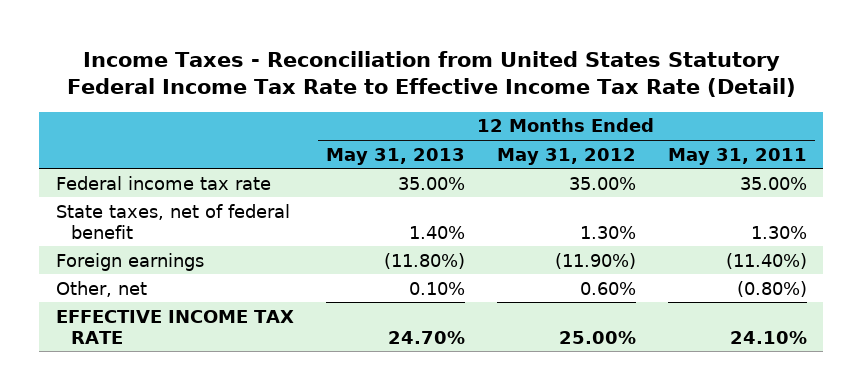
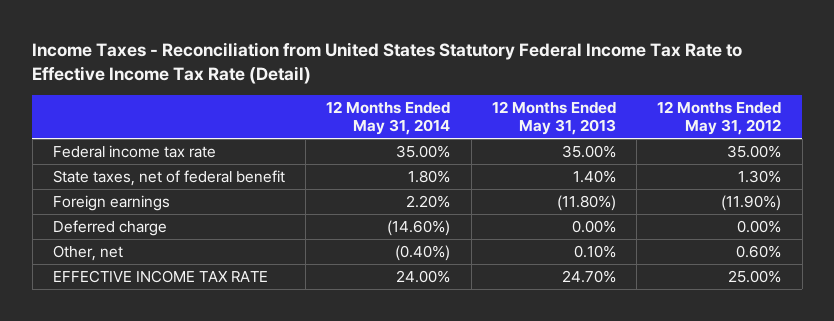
[667,147,807,165] May 31, 2011 -> none
none -> [326,101,451,136] 12 Months Ended May 31, 2014
none -> [52,220,167,237] Deferred charge

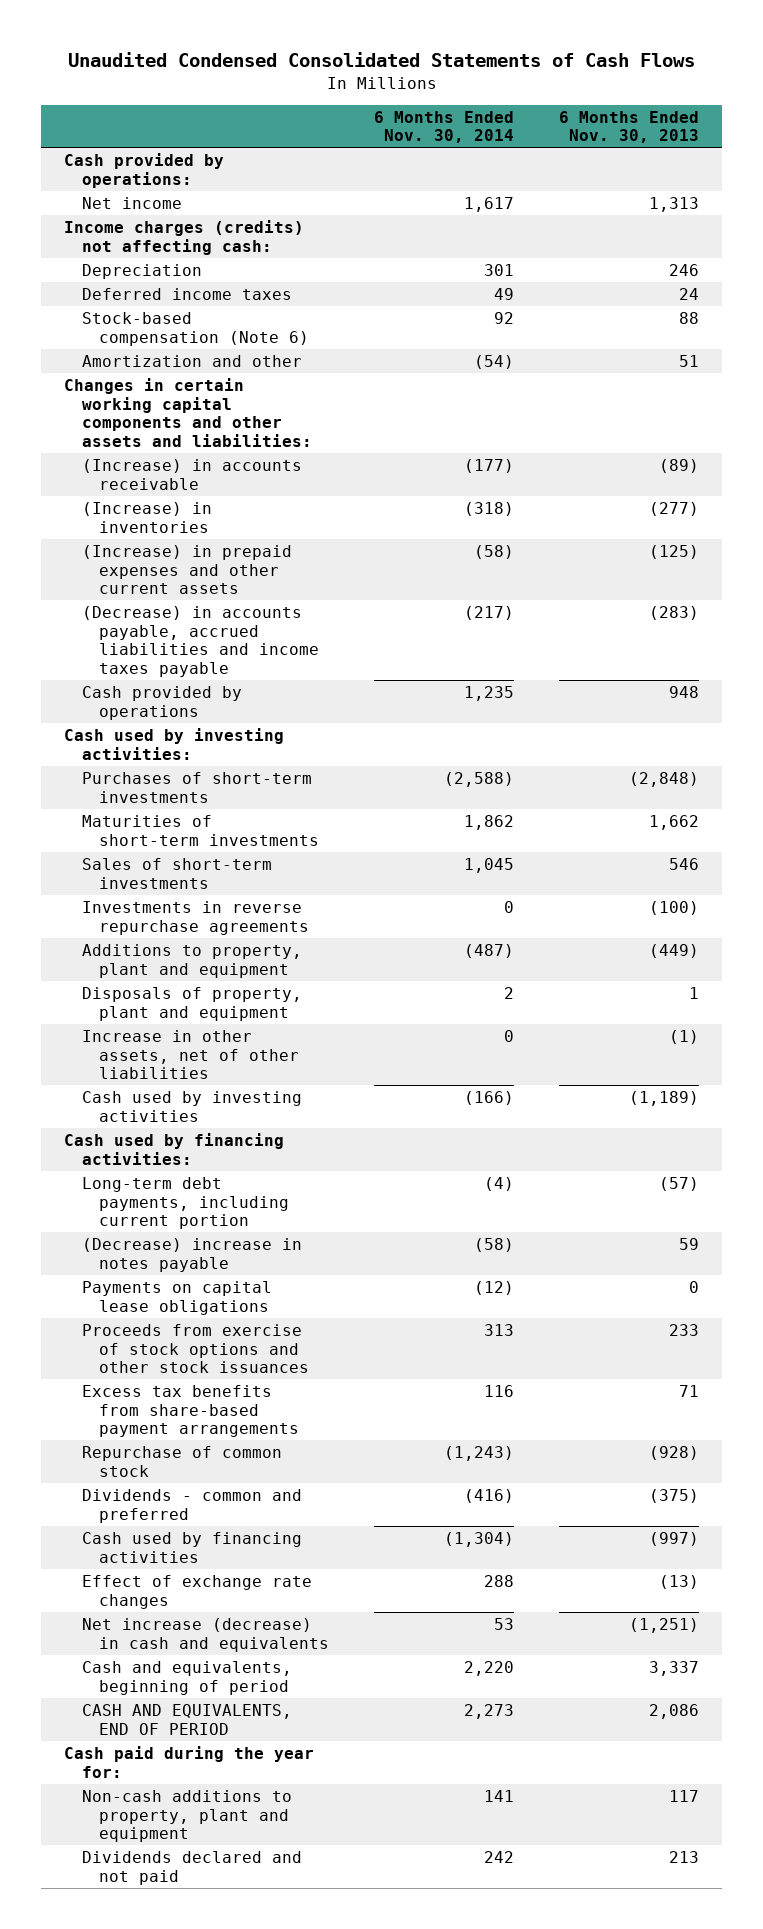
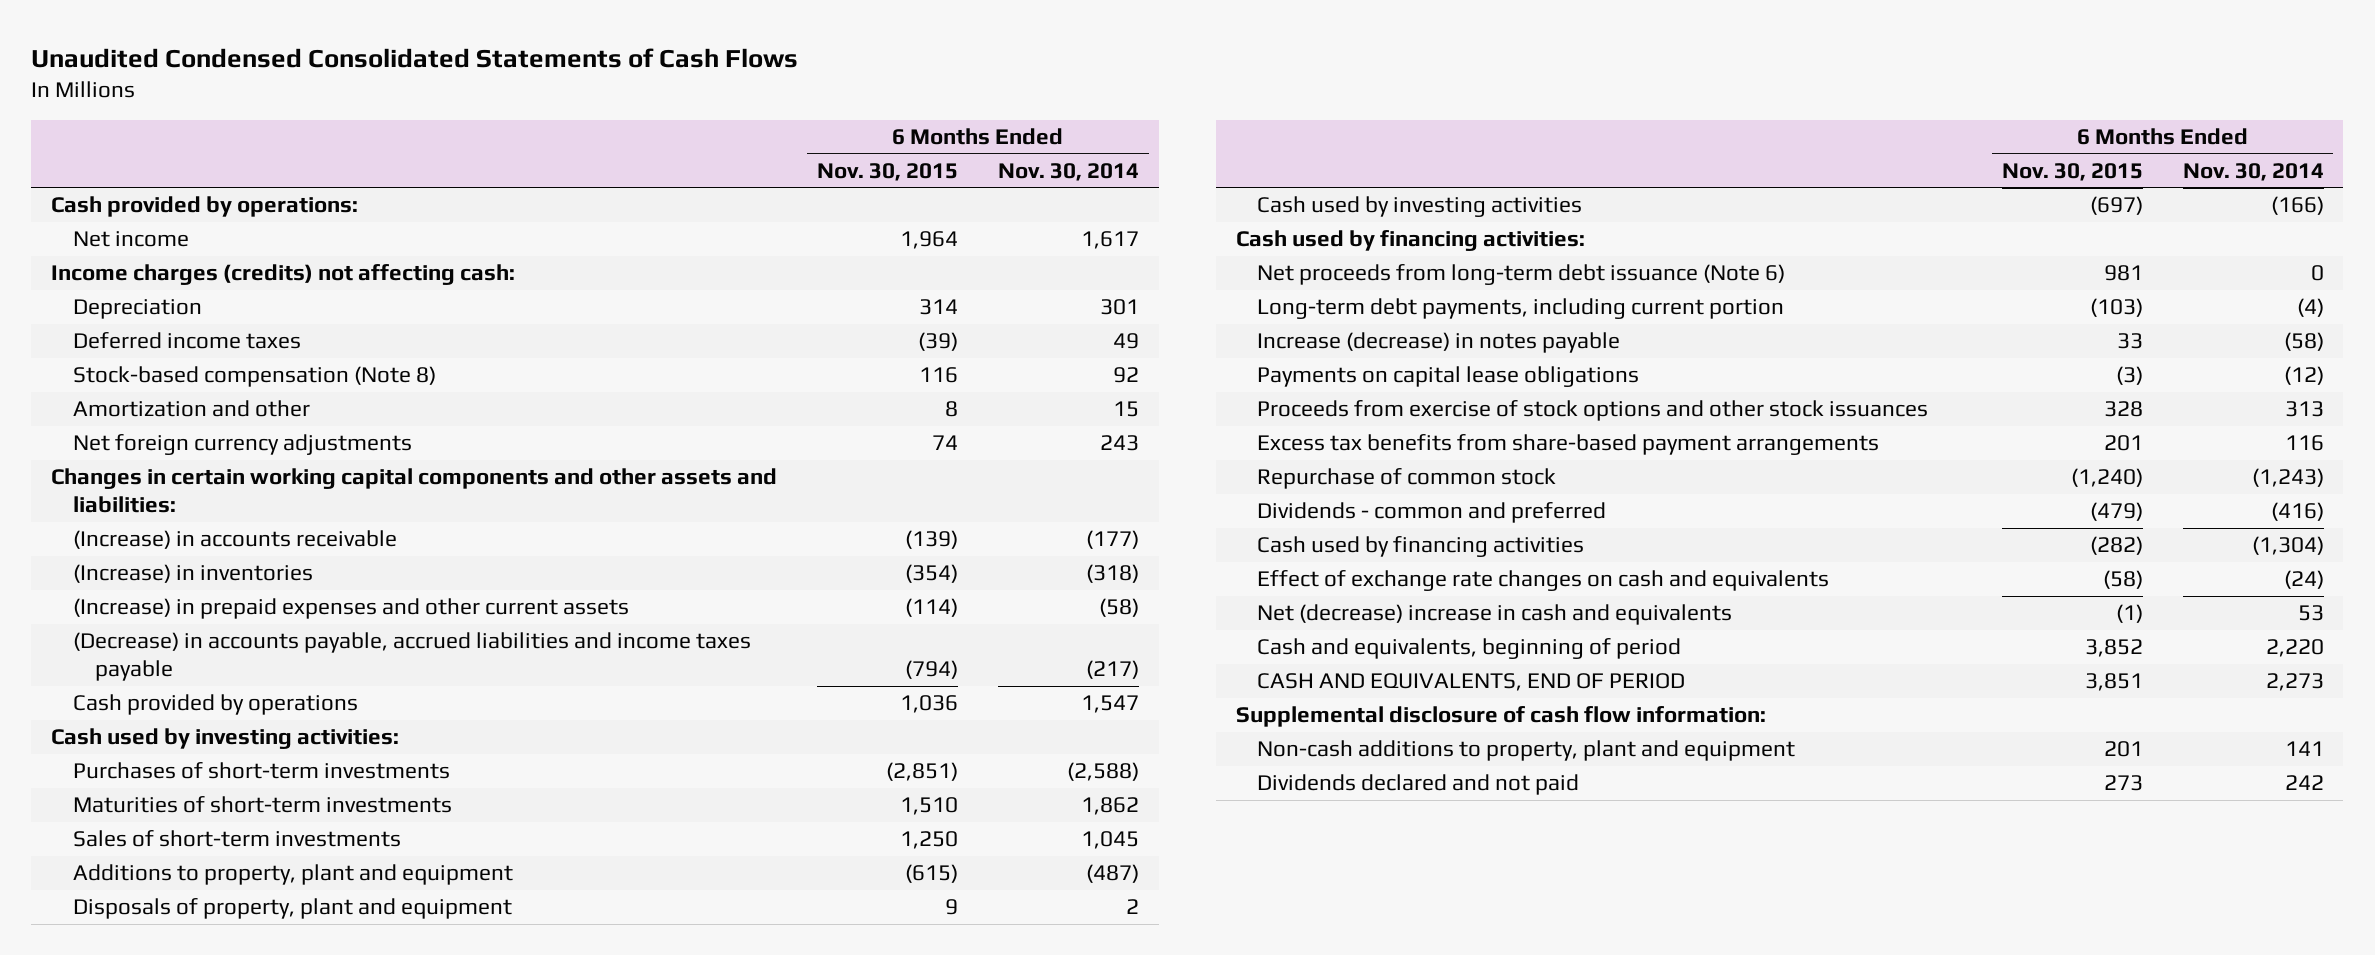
[559,110,700,144] 6 Months Ended Nov. 30, 2013 -> none
none -> [817,162,959,181] Nov. 30, 2015
[81,311,310,346] Stock-based compensation (Note 6) -> [72,366,436,388] Stock-based compensation (Note 8)
[474,354,515,369] (54) -> [1113,401,1140,418] 15
none -> [72,434,412,456] Net foreign currency adjustments
[464,685,515,701] 1,235 -> [1081,695,1140,714] 1,547
[81,900,310,935] Investments in reverse repurchase agreements -> none
[81,1029,300,1080] Increase in other assets, net of other liabilities -> none
none -> [1257,264,1786,286] Net proceeds from long-term debt issuance (Note 6)
[81,1237,302,1272] (Decrease) increase in notes payable -> [1257,332,1621,354] Increase (decrease) in notes payable
[81,1574,312,1609] Effect of exchange rate changes -> [1257,570,1830,592] Effect of exchange rate changes on cash and equivalents
[484,1574,515,1587] 288 -> [2283,570,2324,590] (24)
[81,1617,330,1652] Net increase (decrease) in cash and equivalents -> [1257,604,1733,626] Net (decrease) increase in cash and equivalents
[63,1745,314,1778] Cash paid during the year for: -> none
none -> [1235,706,1766,728] Supplemental disclosure of cash flow information:

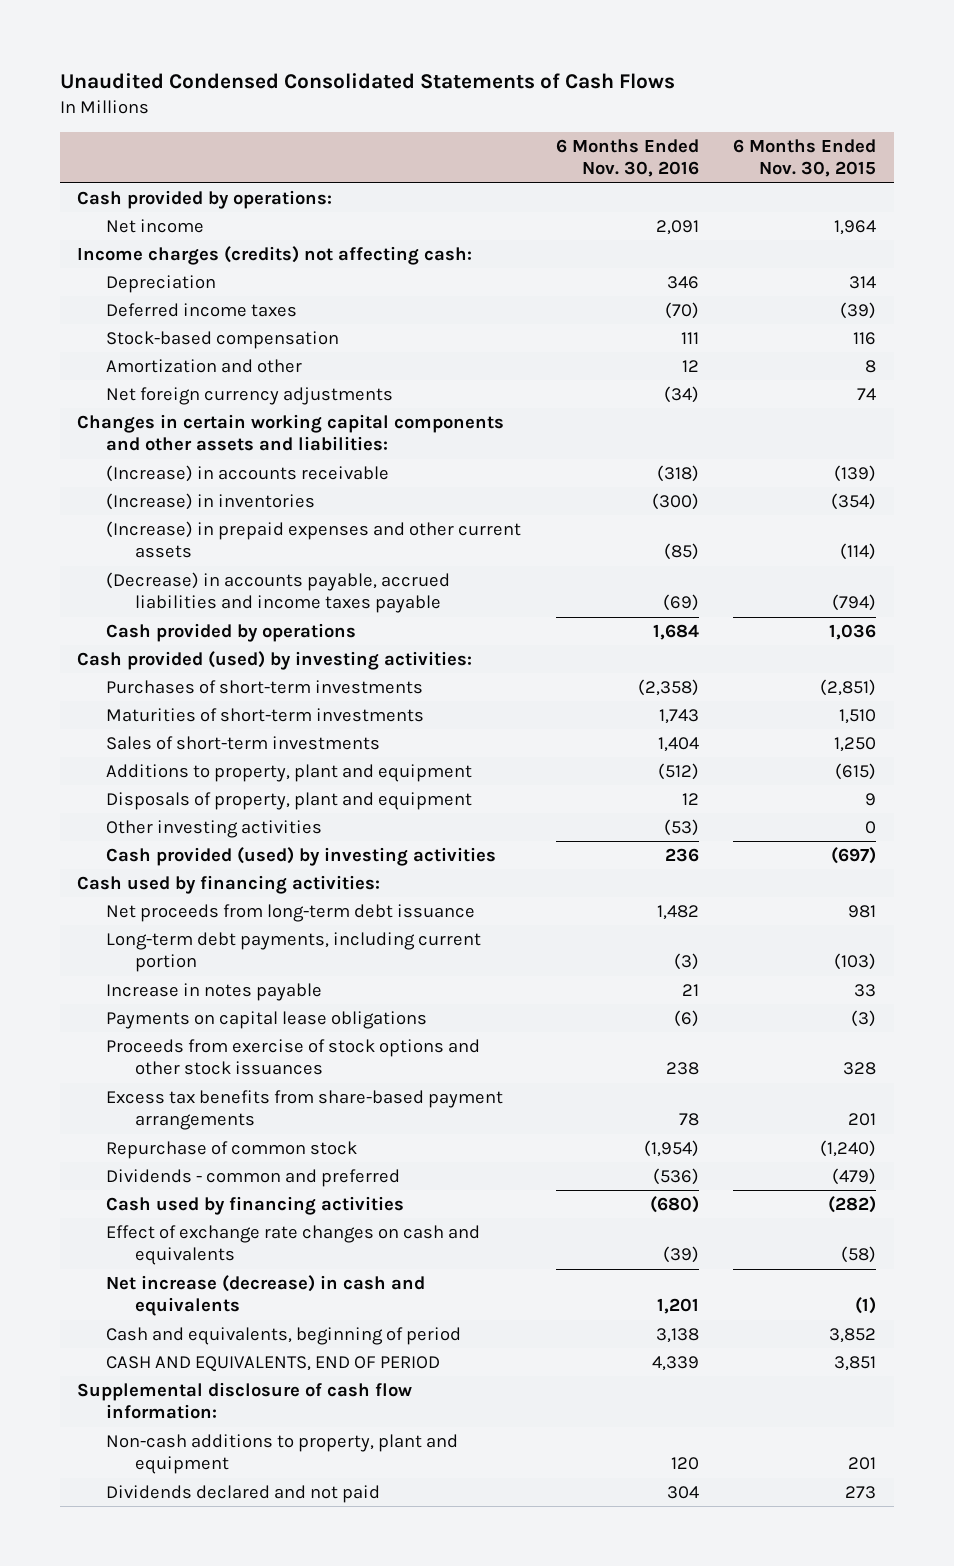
[998,162,1140,181] Nov. 30, 2014 -> none
none -> [555,138,699,178] 6 Months Ended Nov. 30, 2016
[72,366,436,388] Stock-based compensation (Note 8) -> [105,330,339,349] Stock-based compensation
[51,728,400,750] Cash used by investing activities: -> [77,650,473,670] Cash provided (used) by investing activities:
none -> [105,819,322,838] Other investing activities
[1257,196,1583,218] Cash used by investing activities -> [105,846,496,866] Cash provided (used) by investing activities
[1257,264,1786,286] Net proceeds from long-term debt issuance (Note 6) -> [105,903,475,922] Net proceeds from long-term debt issuance
[1257,332,1621,354] Increase (decrease) in notes payable -> [105,982,322,1001] Increase in notes payable
[1257,604,1733,626] Net (decrease) increase in cash and equivalents -> [105,1274,425,1317] Net increase (decrease) in cash and equivalents

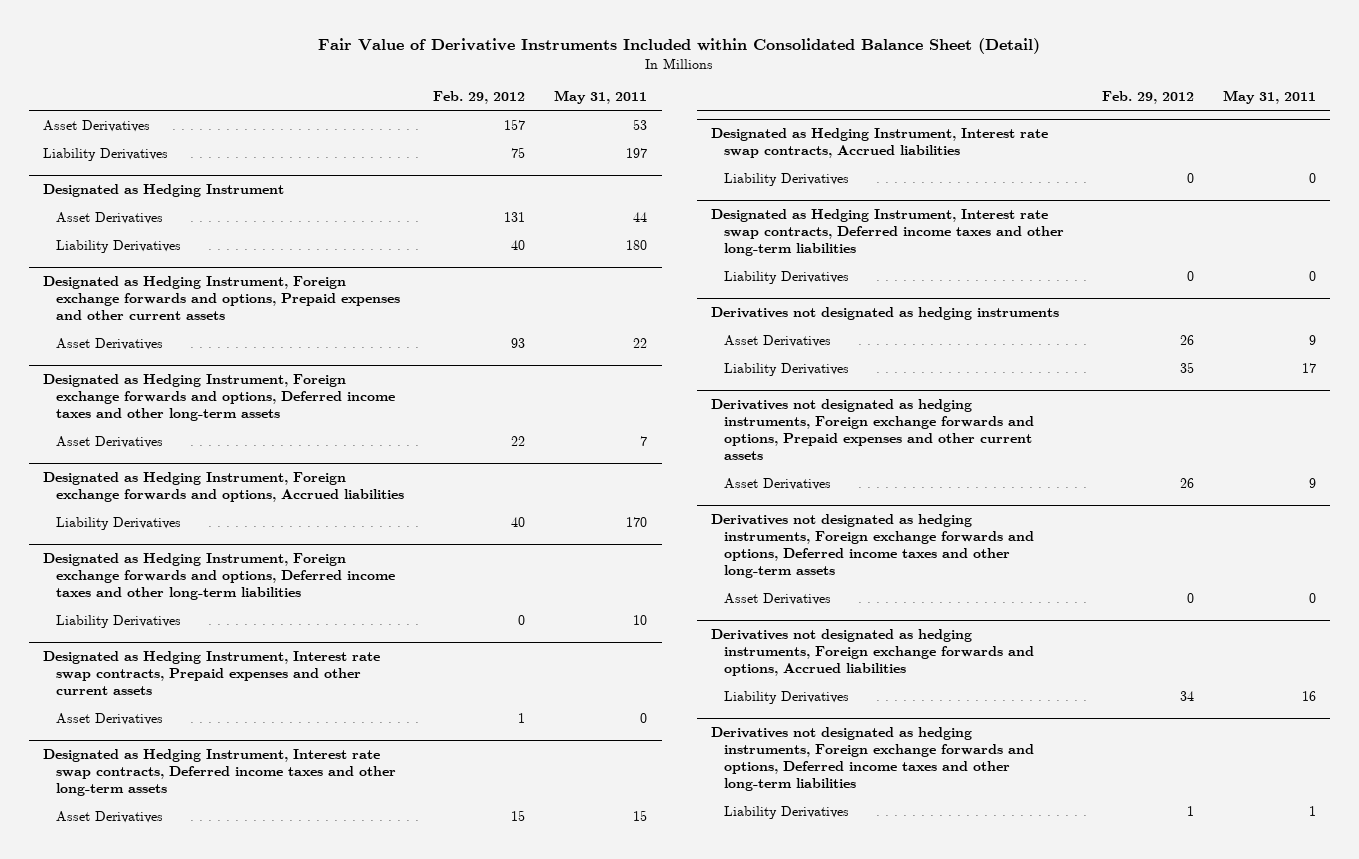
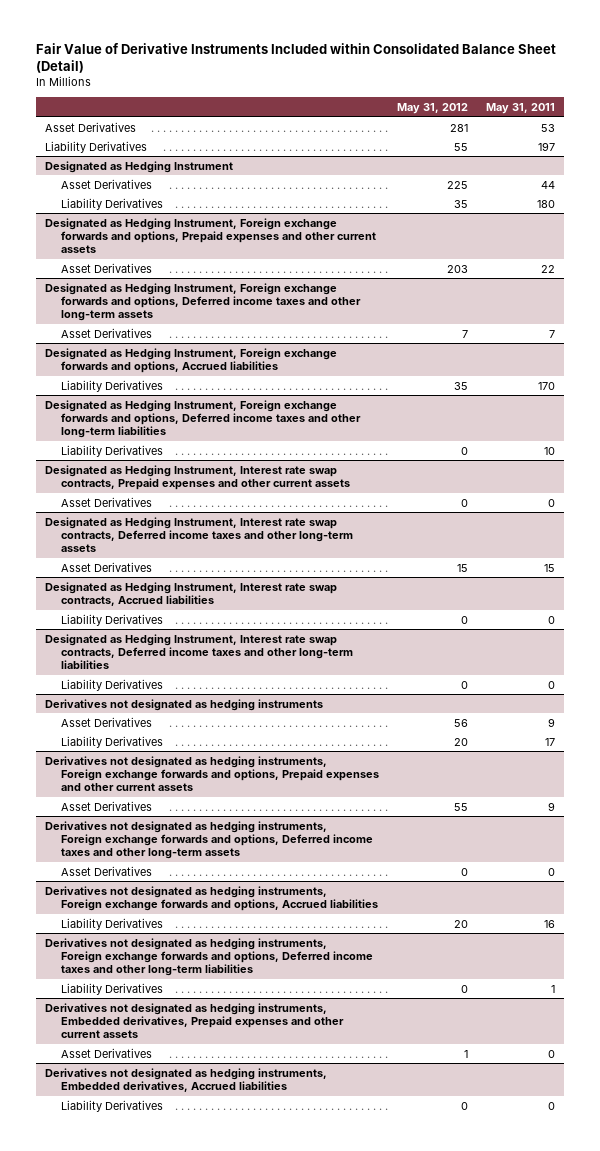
[433,91,526,105] Feb. 29, 2012 -> none
none -> [397,103,469,115] May 31, 2012
none -> [45,1002,345,1039] Derivatives not designated as hedging instruments, Embedded derivatives, Prepaid expenses and other current assets
none -> [61,1047,153,1058] Asset Derivatives
none -> [45,1067,328,1093] Derivatives not designated as hedging instruments, Embedded derivatives, Accrued liabilities
none -> [61,1099,164,1112] Liability Derivatives

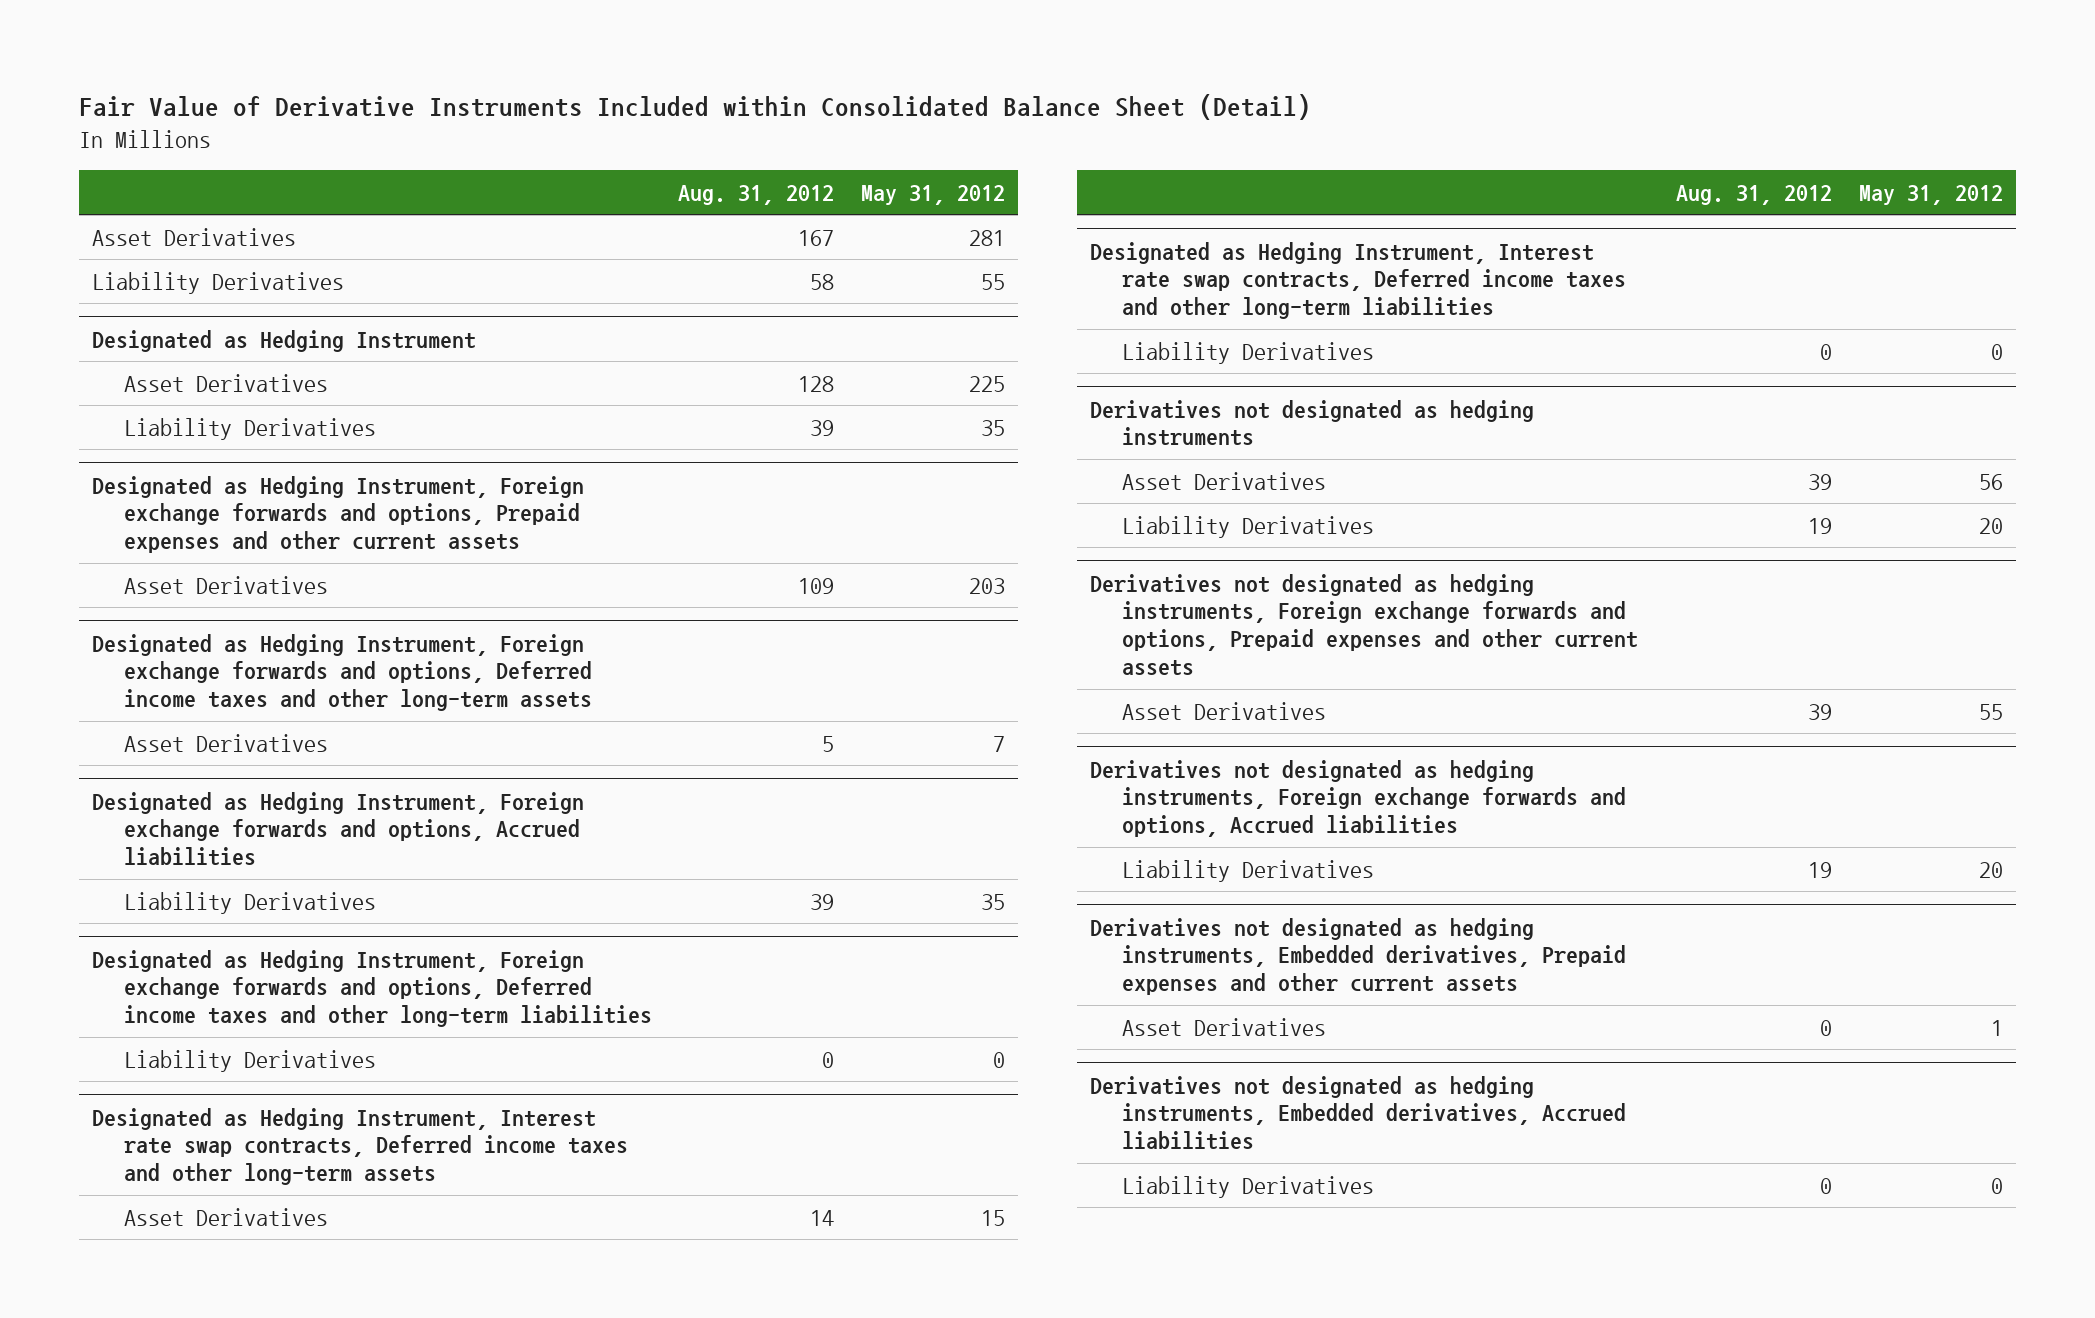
[486,103,556,115] May 31, 2011 -> none
none -> [678,184,835,205] Aug. 31, 2012
[45,464,351,491] Designated as Hedging Instrument, Interest rate swap contracts, Prepaid expenses and other current assets -> none
[61,496,153,507] Asset Derivatives -> none
[45,581,338,607] Designated as Hedging Instrument, Interest rate swap contracts, Accrued liabilities -> none
[61,613,164,626] Liability Derivatives -> none
[45,820,374,860] Derivatives not designated as hedging instruments, Foreign exchange forwards and options, Deferred income taxes and other long-term assets -> none
[61,865,153,876] Asset Derivatives -> none
[45,937,374,977] Derivatives not designated as hedging instruments, Foreign exchange forwards and options, Deferred income taxes and other long-term liabilities -> none
[61,982,164,995] Liability Derivatives -> none

